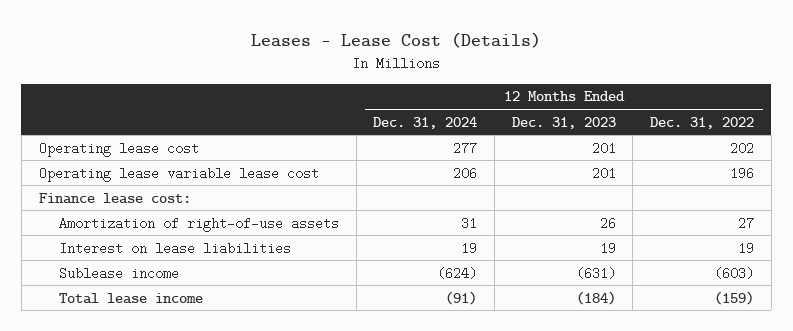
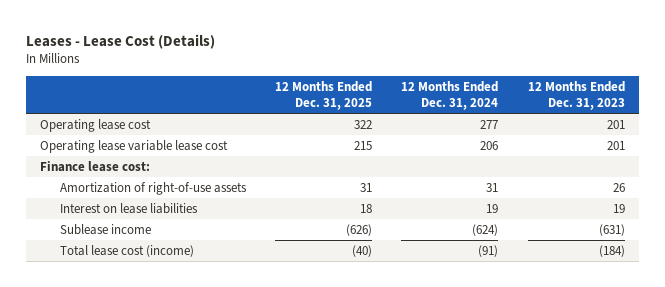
[649,116,754,129] Dec. 31, 2022 -> none
none -> [275,80,373,110] 12 Months Ended Dec. 31, 2025
[59,292,204,304] Total lease income -> [59,244,194,257] Total lease cost (income)

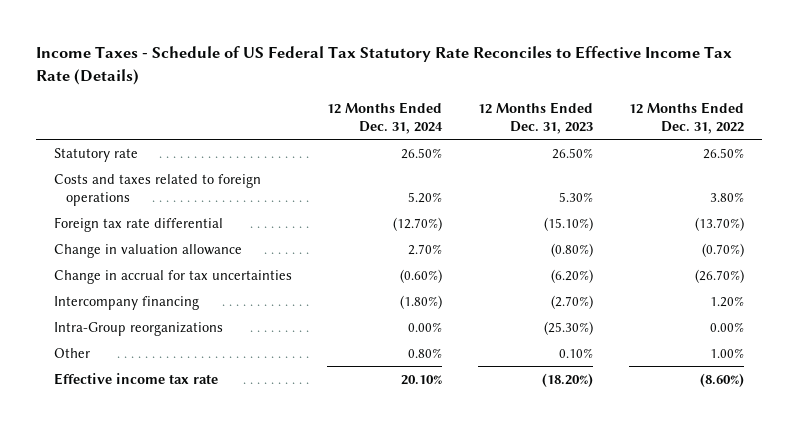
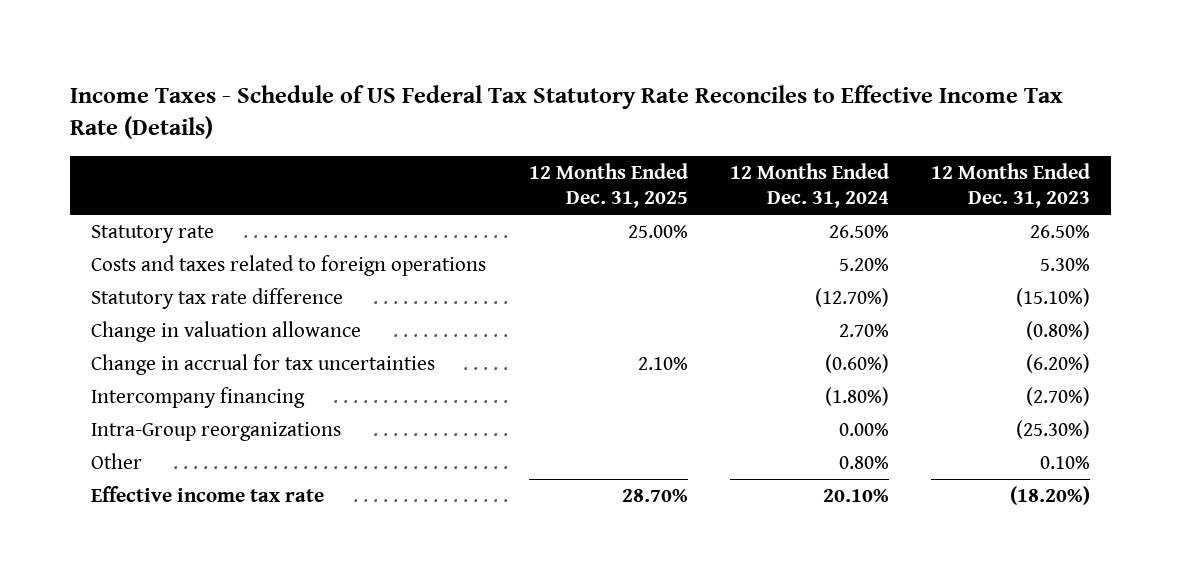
[629,101,745,135] 12 Months Ended Dec. 31, 2022 -> none
none -> [528,163,688,209] 12 Months Ended Dec. 31, 2025
[53,216,223,232] Foreign tax rate differential -> [91,288,344,310] Statutory tax rate difference

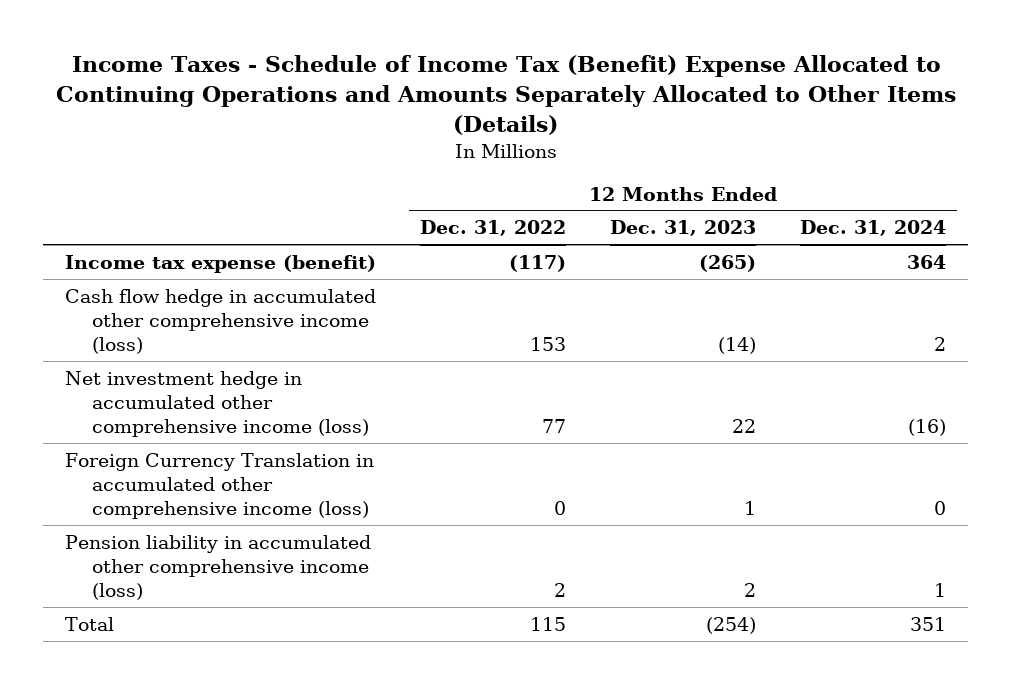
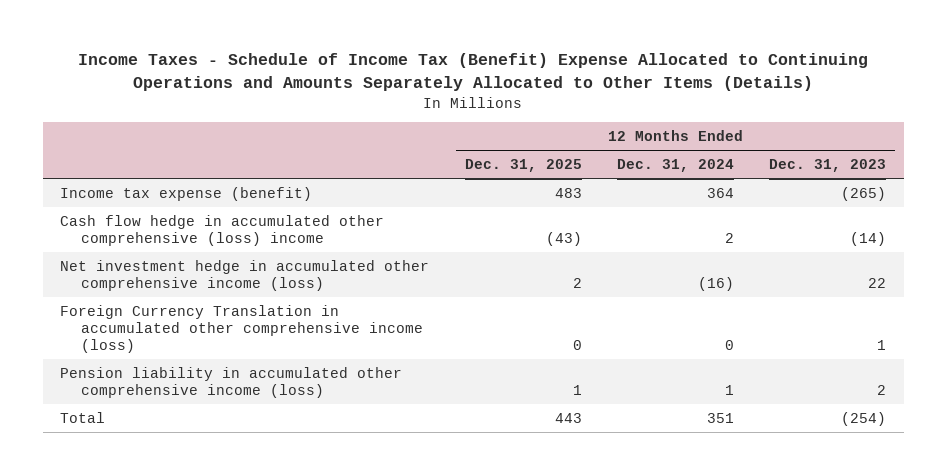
[420,220,567,237] Dec. 31, 2022 -> none
none -> [464,159,582,173] Dec. 31, 2025
[64,288,376,354] Cash flow hedge in accumulated other comprehensive income (loss) -> [60,214,385,246] Cash flow hedge in accumulated other comprehensive (loss) income

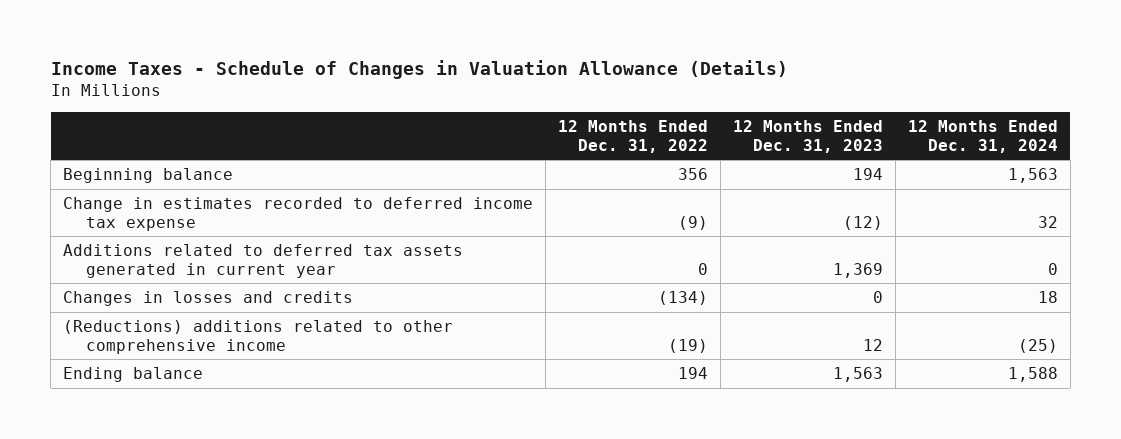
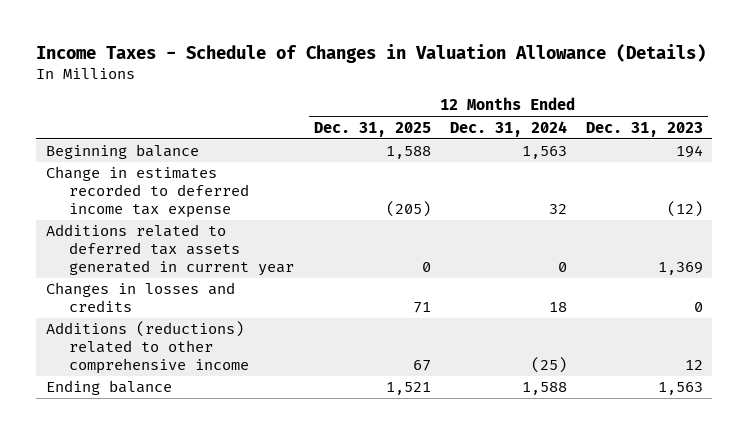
[557,120,708,153] 12 Months Ended Dec. 31, 2022 -> none
none -> [313,121,431,137] Dec. 31, 2025
[63,320,454,354] (Reductions) additions related to other comprehensive income -> [45,321,250,374] Additions (reductions) related to other comprehensive income

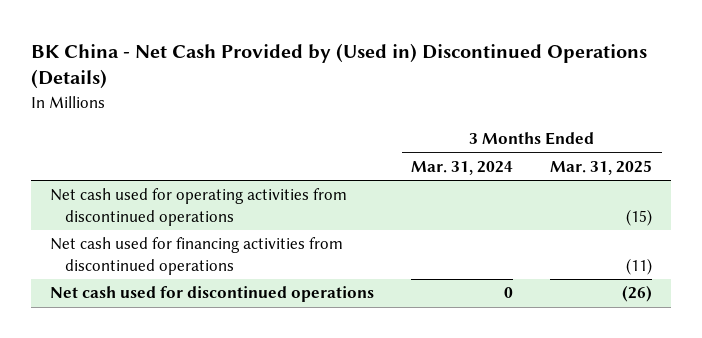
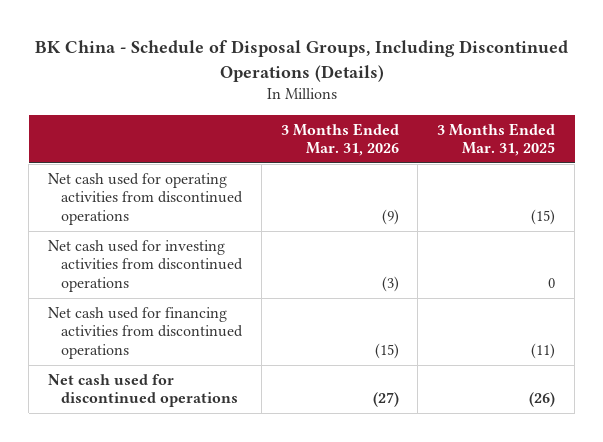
[30,42,647,90] BK China - Net Cash Provided by (Used in) Discontinued Operations (Details) -> [34,40,568,82] BK China - Schedule of Disposal Groups, Including Discontinued Operations (Details)
[411,160,514,175] Mar. 31, 2024 -> none
none -> [280,122,399,156] 3 Months Ended Mar. 31, 2026
none -> [47,240,243,292] Net cash used for investing activities from discontinued operations

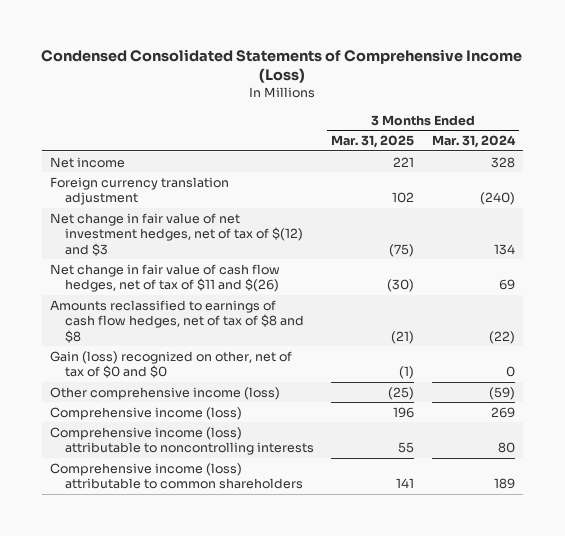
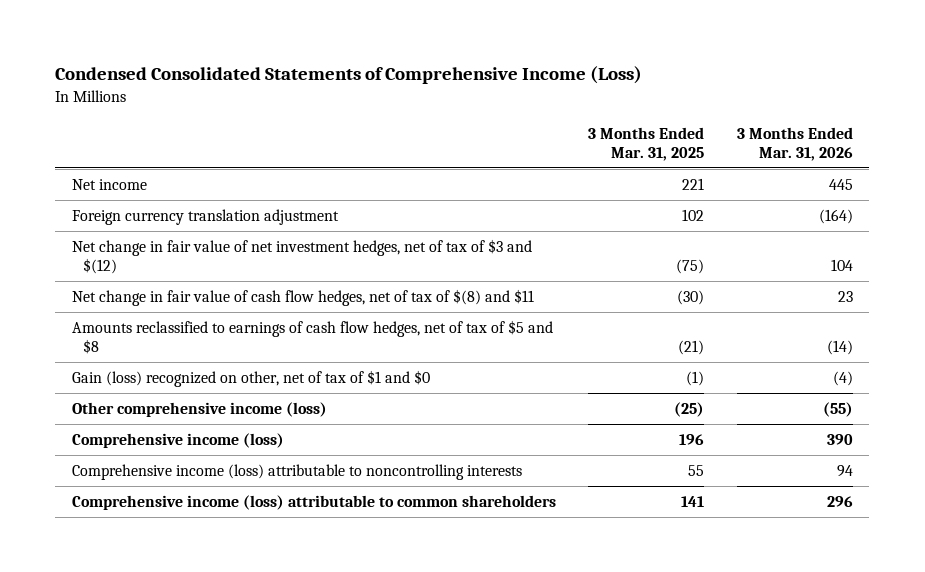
[431,134,516,148] Mar. 31, 2024 -> none
none -> [737,127,854,161] 3 Months Ended Mar. 31, 2026
[50,212,303,256] Net change in fair value of net investment hedges, net of tax of $(12) and $3 -> [71,239,532,274] Net change in fair value of net investment hedges, net of tax of $3 and $(12)
[50,263,281,293] Net change in fair value of cash flow hedges, net of tax of $11 and $(26) -> [71,289,534,307] Net change in fair value of cash flow hedges, net of tax of $(8) and $11
[50,299,304,343] Amounts reclassified to earnings of cash flow hedges, net of tax of $8 and $8 -> [71,320,553,354] Amounts reclassified to earnings of cash flow hedges, net of tax of $5 and $8
[50,350,293,379] Gain (loss) recognized on other, net of tax of $0 and $0 -> [71,370,430,388] Gain (loss) recognized on other, net of tax of $1 and $0

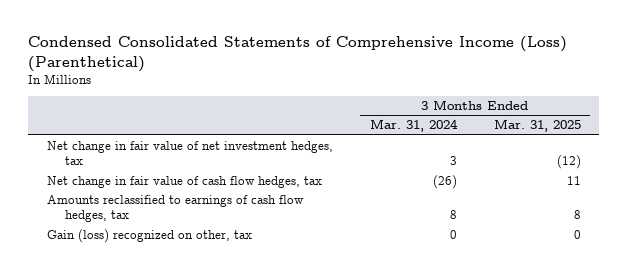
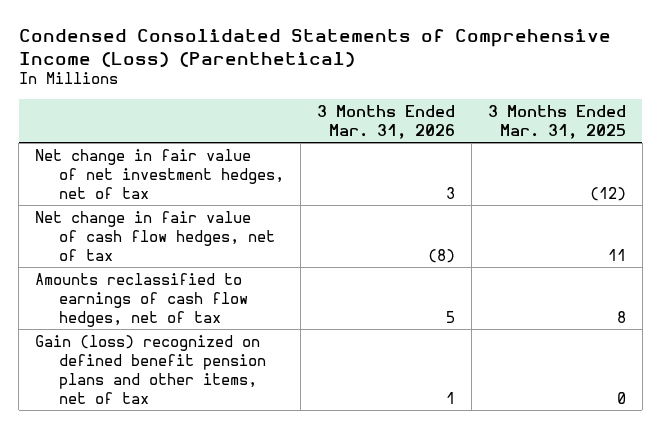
[369,119,458,133] Mar. 31, 2024 -> none
none -> [316,104,455,139] 3 Months Ended Mar. 31, 2026
[46,140,333,166] Net change in fair value of net investment hedges, tax -> [35,148,284,199] Net change in fair value of net investment hedges, net of tax
[46,175,322,188] Net change in fair value of cash flow hedges, tax -> [35,210,275,261] Net change in fair value of cash flow hedges, net of tax
[46,194,304,223] Amounts reclassified to earnings of cash flow hedges, tax -> [35,272,248,327] Amounts reclassified to earnings of cash flow hedges, net of tax
[46,228,252,243] Gain (loss) recognized on other, tax -> [35,334,266,404] Gain (loss) recognized on defined benefit pension plans and other items, net of tax

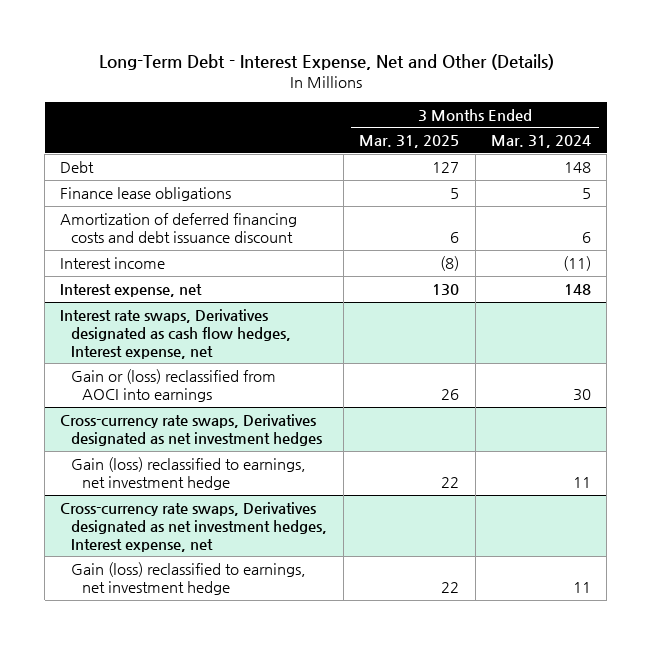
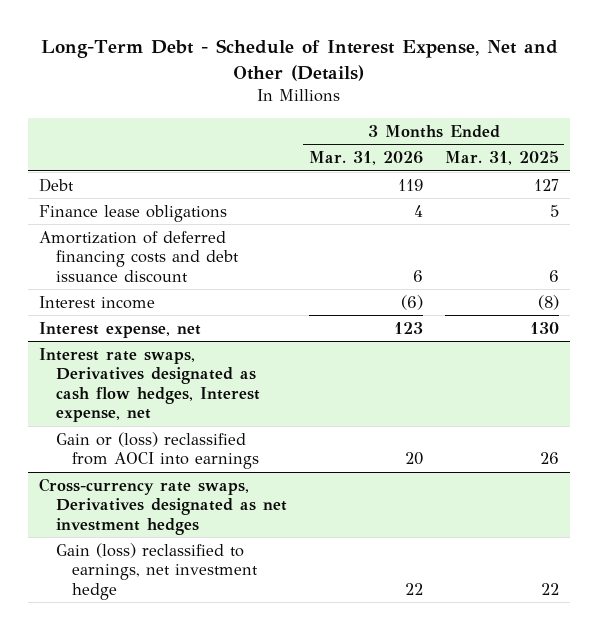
[98,54,554,71] Long-Term Debt - Interest Expense, Net and Other (Details) -> [40,39,558,82] Long-Term Debt - Schedule of Interest Expense, Net and Other (Details)
[490,135,591,149] Mar. 31, 2024 -> none
none -> [308,151,423,166] Mar. 31, 2026
[60,501,328,552] Cross-currency rate swaps, Derivatives designated as net investment hedges, Interest expense, net -> none
[71,561,307,595] Gain (loss) reclassified to earnings, net investment hedge -> none

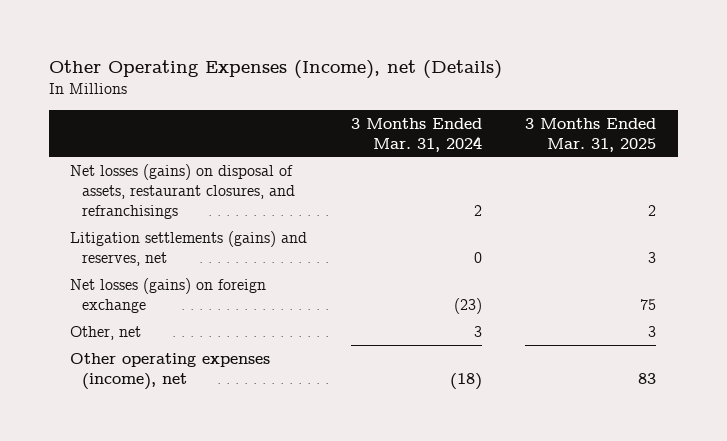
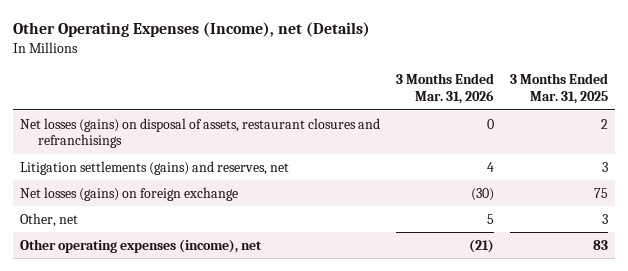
[350,117,482,152] 3 Months Ended Mar. 31, 2024 -> none
none -> [396,73,495,105] 3 Months Ended Mar. 31, 2026
[70,163,296,219] Net losses (gains) on disposal of assets, restaurant closures, and refranchisings -> [20,117,381,149] Net losses (gains) on disposal of assets, restaurant closures and refranchisings

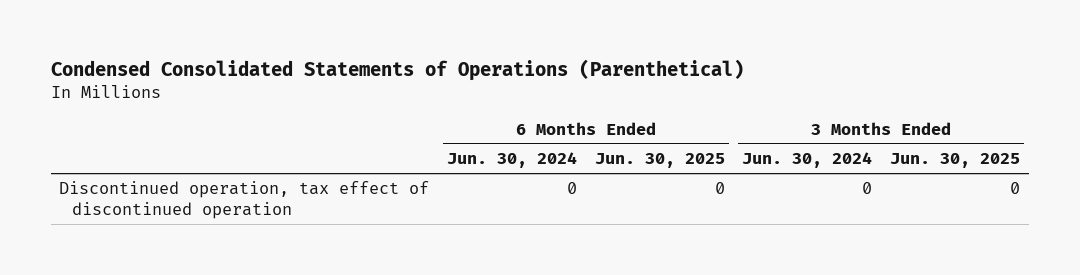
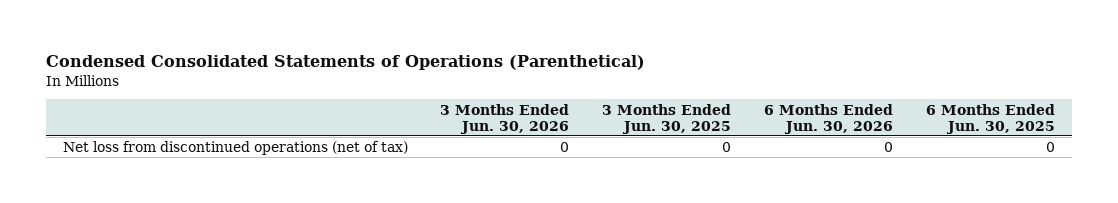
[447,152,578,169] Jun. 30, 2024 -> none
[742,152,873,169] Jun. 30, 2024 -> none
none -> [440,103,570,134] 3 Months Ended Jun. 30, 2026
none -> [764,103,894,134] 6 Months Ended Jun. 30, 2026
[59,181,430,219] Discontinued operation, tax effect of discontinued operation -> [62,141,408,156] Net loss from discontinued operations (net of tax)

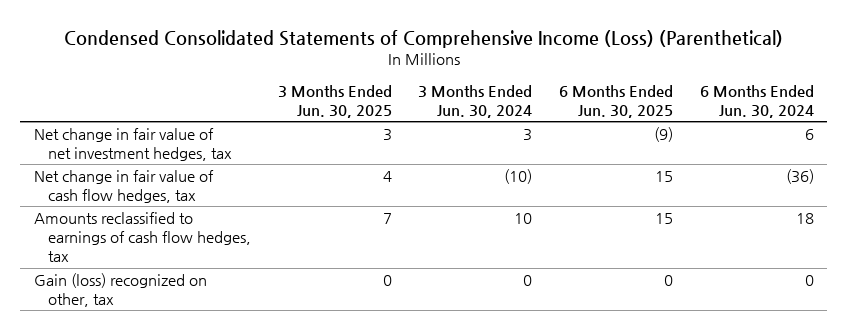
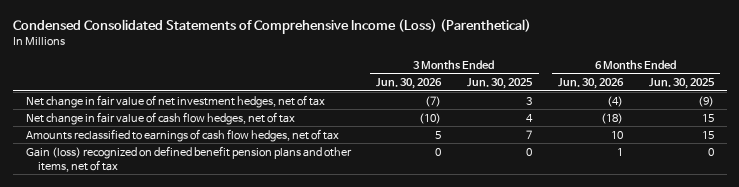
[418,84,533,119] 3 Months Ended Jun. 30, 2024 -> none
[699,84,814,119] 6 Months Ended Jun. 30, 2024 -> none
none -> [376,78,443,90] Jun. 30, 2026
none -> [557,78,624,90] Jun. 30, 2026
[33,127,233,162] Net change in fair value of net investment hedges, tax -> [25,94,325,108] Net change in fair value of net investment hedges, net of tax
[33,169,214,204] Net change in fair value of cash flow hedges, tax -> [25,111,295,125] Net change in fair value of cash flow hedges, net of tax
[33,211,252,263] Amounts reclassified to earnings of cash flow hedges, tax -> [25,128,339,142] Amounts reclassified to earnings of cash flow hedges, net of tax
[33,272,207,308] Gain (loss) recognized on other, tax -> [25,145,352,172] Gain (loss) recognized on defined benefit pension plans and other items, net of tax

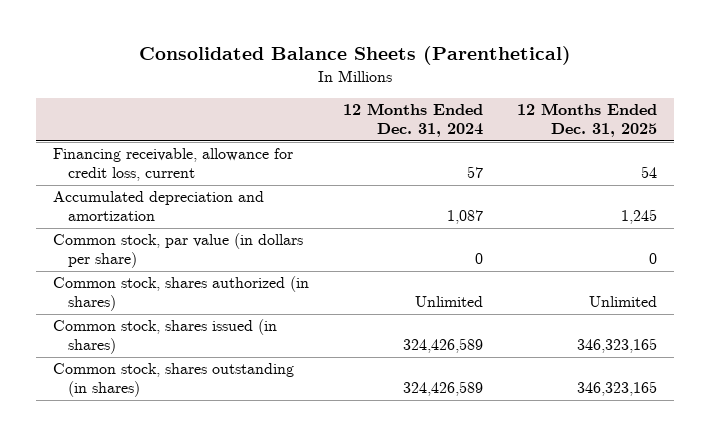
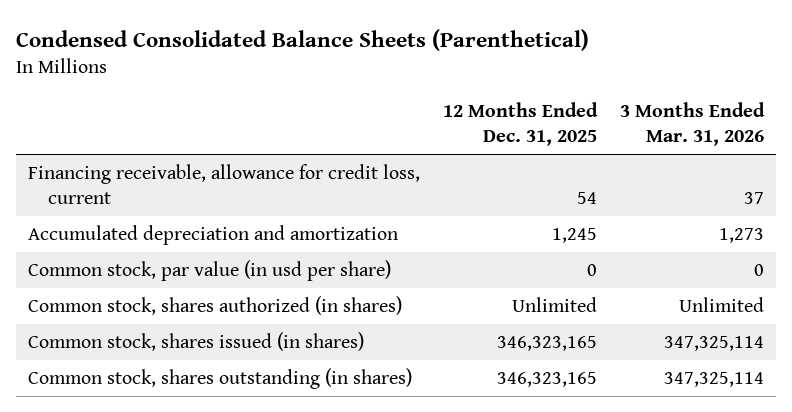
[138,46,571,66] Consolidated Balance Sheets (Parenthetical) -> [16,28,590,51] Condensed Consolidated Balance Sheets (Parenthetical)
[342,103,483,138] 12 Months Ended Dec. 31, 2024 -> none
none -> [620,102,766,147] 3 Months Ended Mar. 31, 2026
[52,233,303,269] Common stock, par value (in dollars per share) -> [27,260,391,282] Common stock, par value (in usd per share)

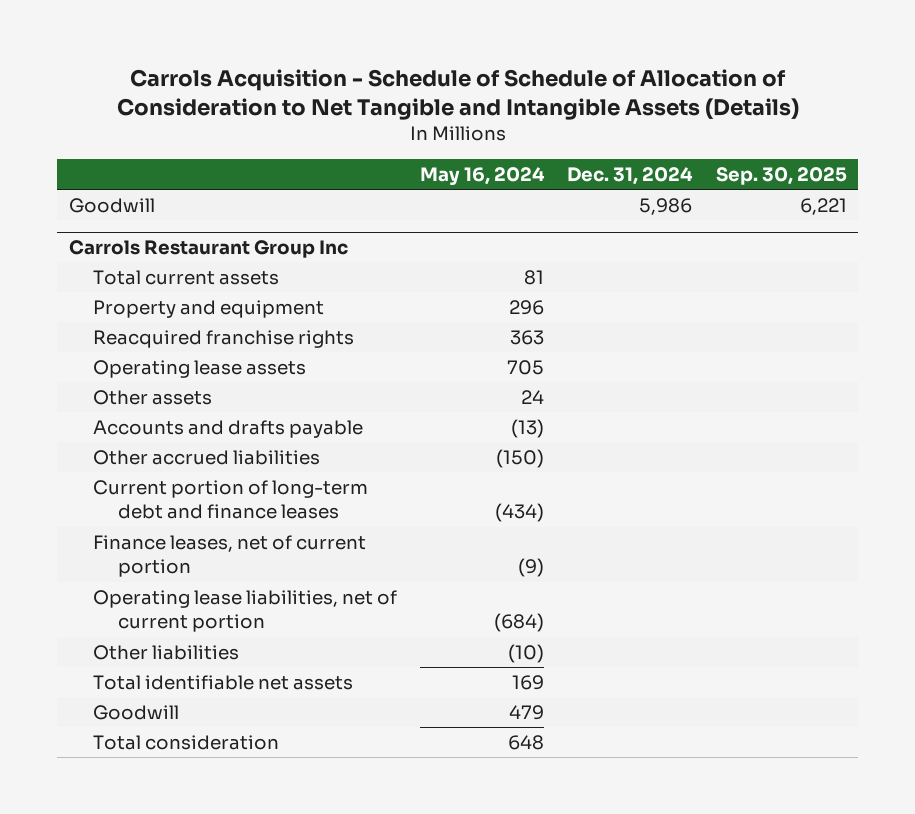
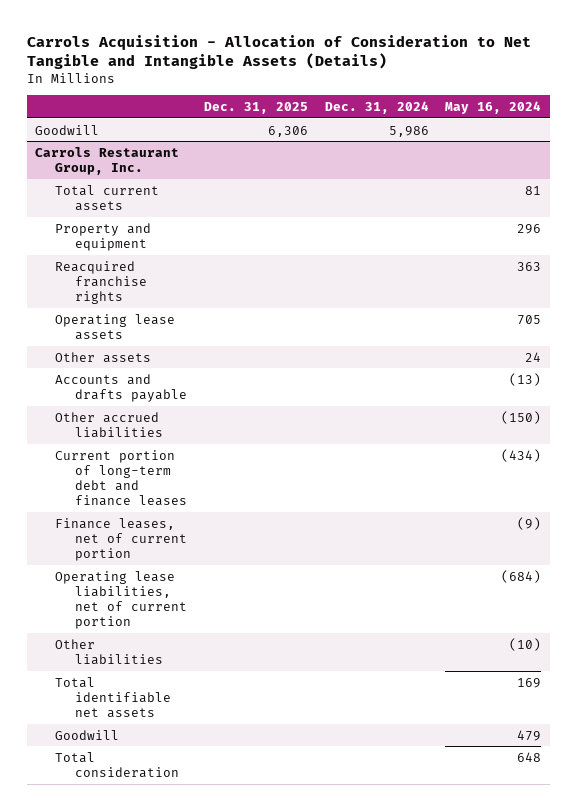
[116,68,799,120] Carrols Acquisition - Schedule of Schedule of Allocation of Consideration to Net Tangible and Intangible Assets (Details) -> [27,34,532,69] Carrols Acquisition - Allocation of Consideration to Net Tangible and Intangible Assets (Details)
[715,166,847,185] Sep. 30, 2025 -> none
none -> [203,101,308,114] Dec. 31, 2025
[68,240,348,259] Carrols Restaurant Group Inc -> [35,146,180,175] Carrols Restaurant Group, Inc.

